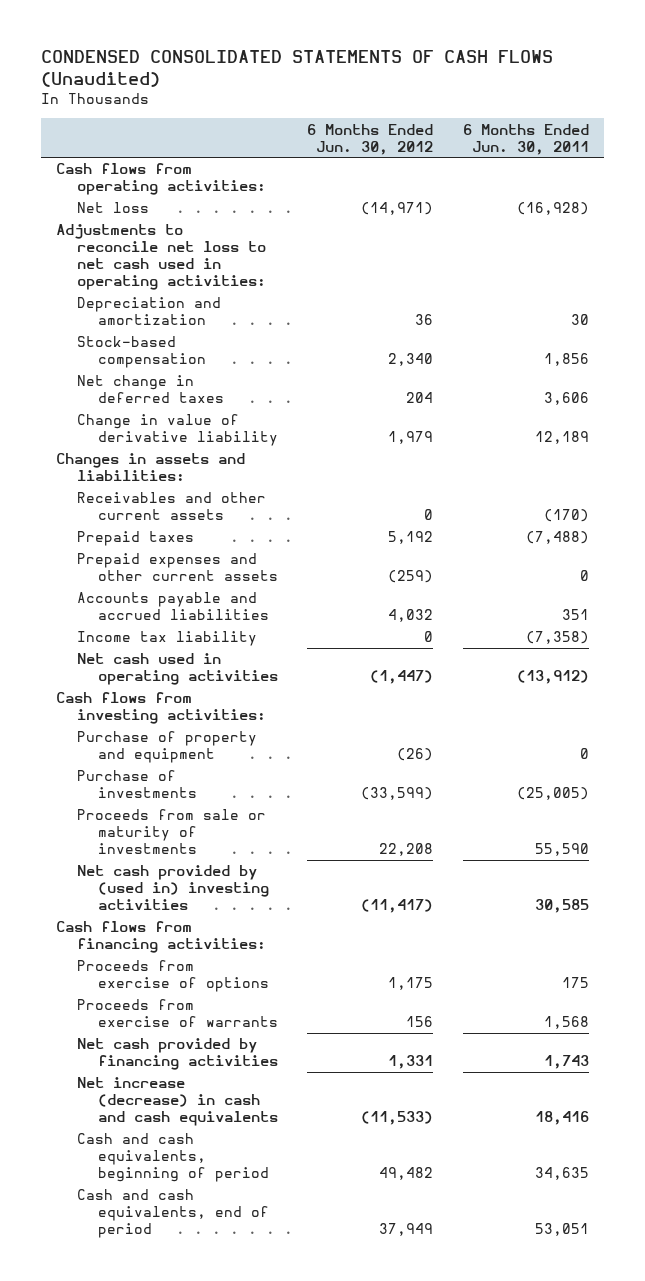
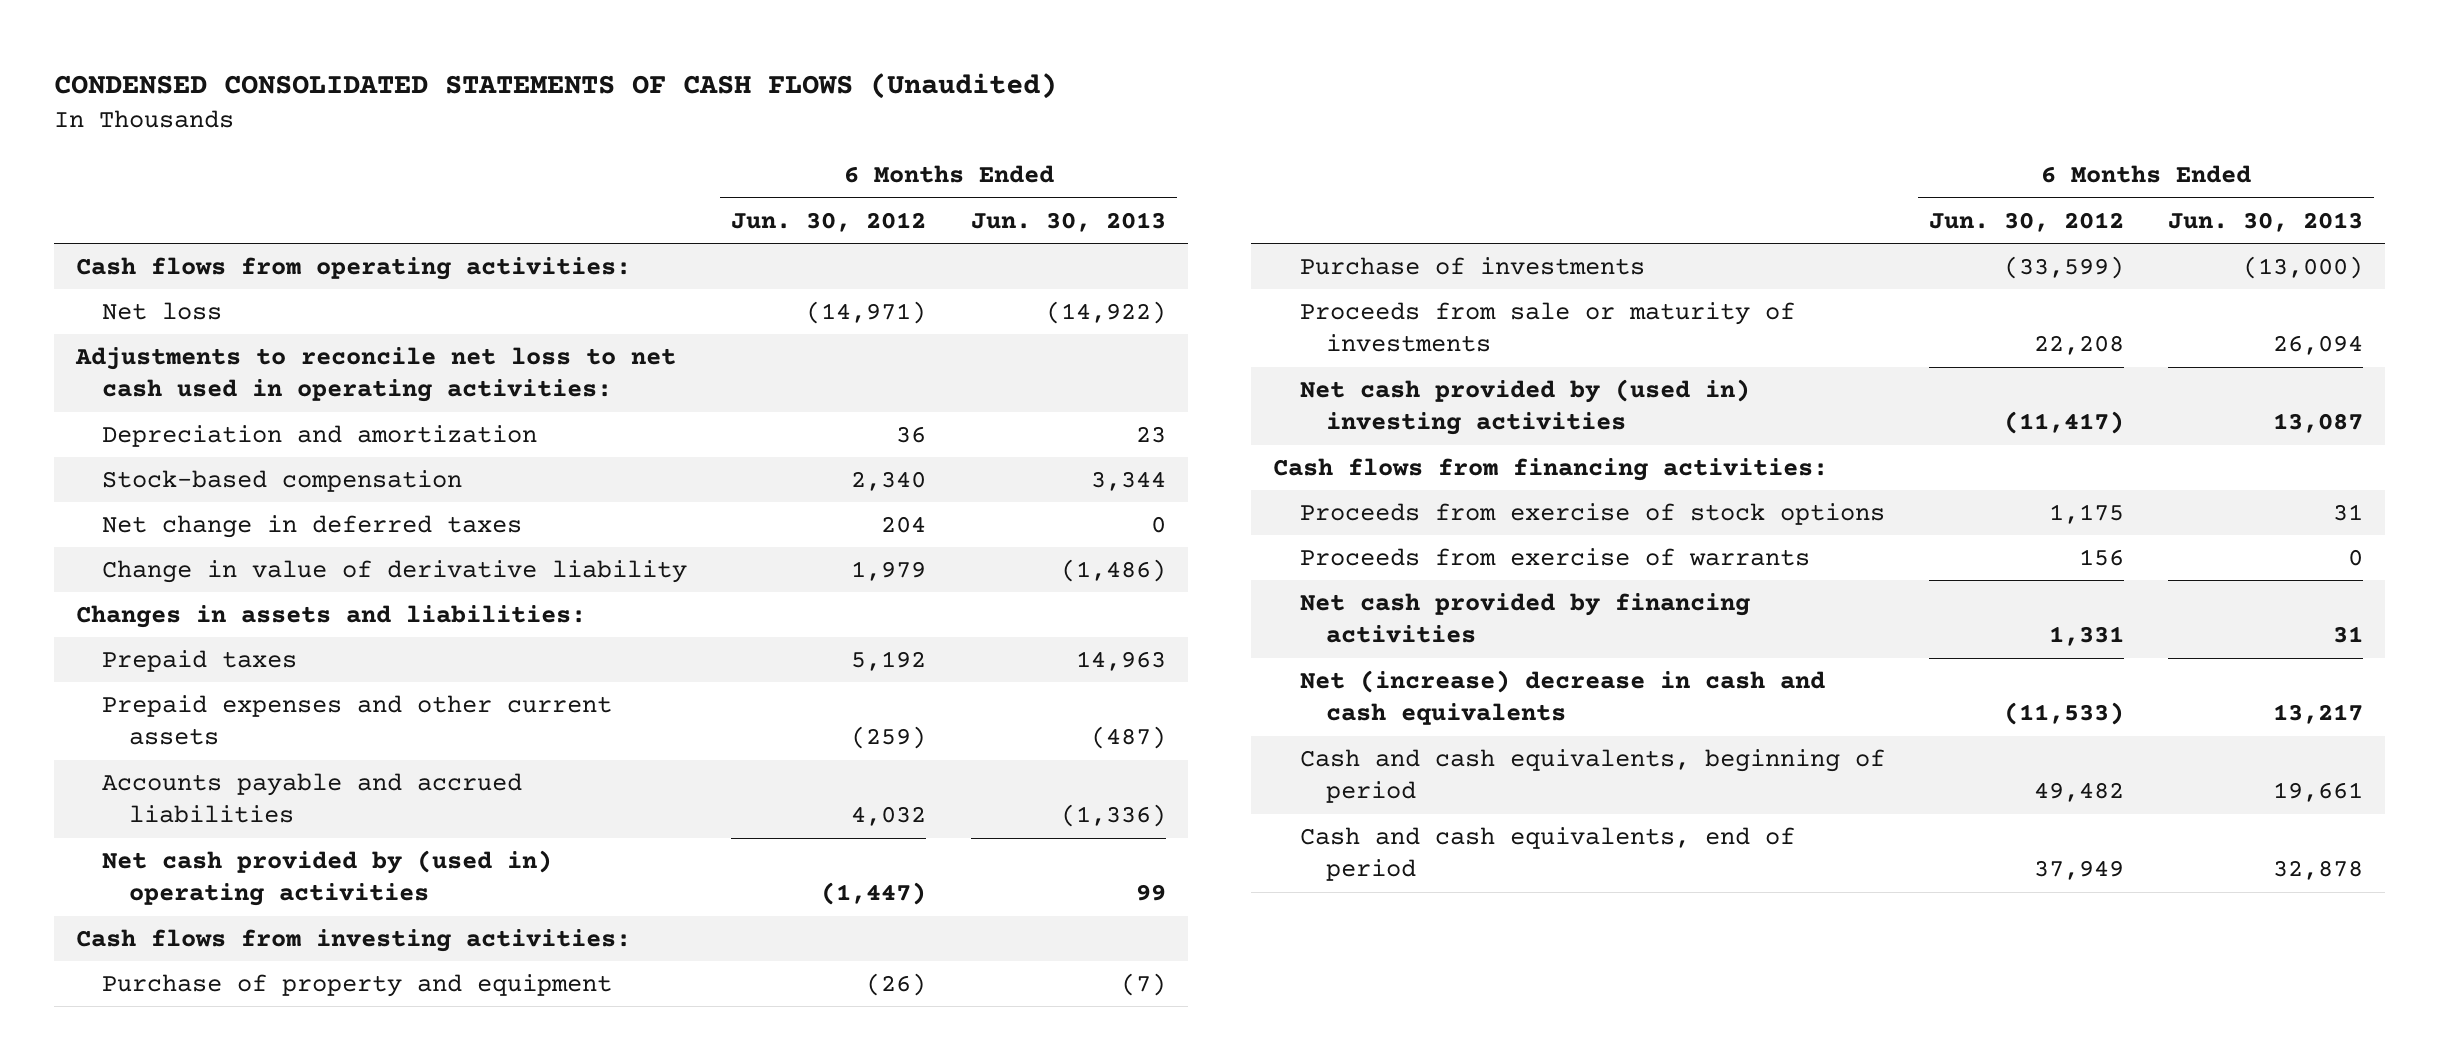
[462,123,589,155] 6 Months Ended Jun. 30, 2011 -> none
none -> [970,211,1166,232] Jun. 30, 2013
[76,492,266,521] Receivables and other current assets -> none
[76,631,257,647] Income tax liability -> none
[76,653,279,686] Net cash used in operating activities -> [102,850,553,907] Net cash provided by (used in) operating activities
[76,960,270,993] Proceeds from exercise of options -> [1299,503,1885,526] Proceeds from exercise of stock options
[76,1077,279,1127] Net increase (decrease) in cash and cash equivalents -> [1299,670,1825,726] Net (increase) decrease in cash and cash equivalents

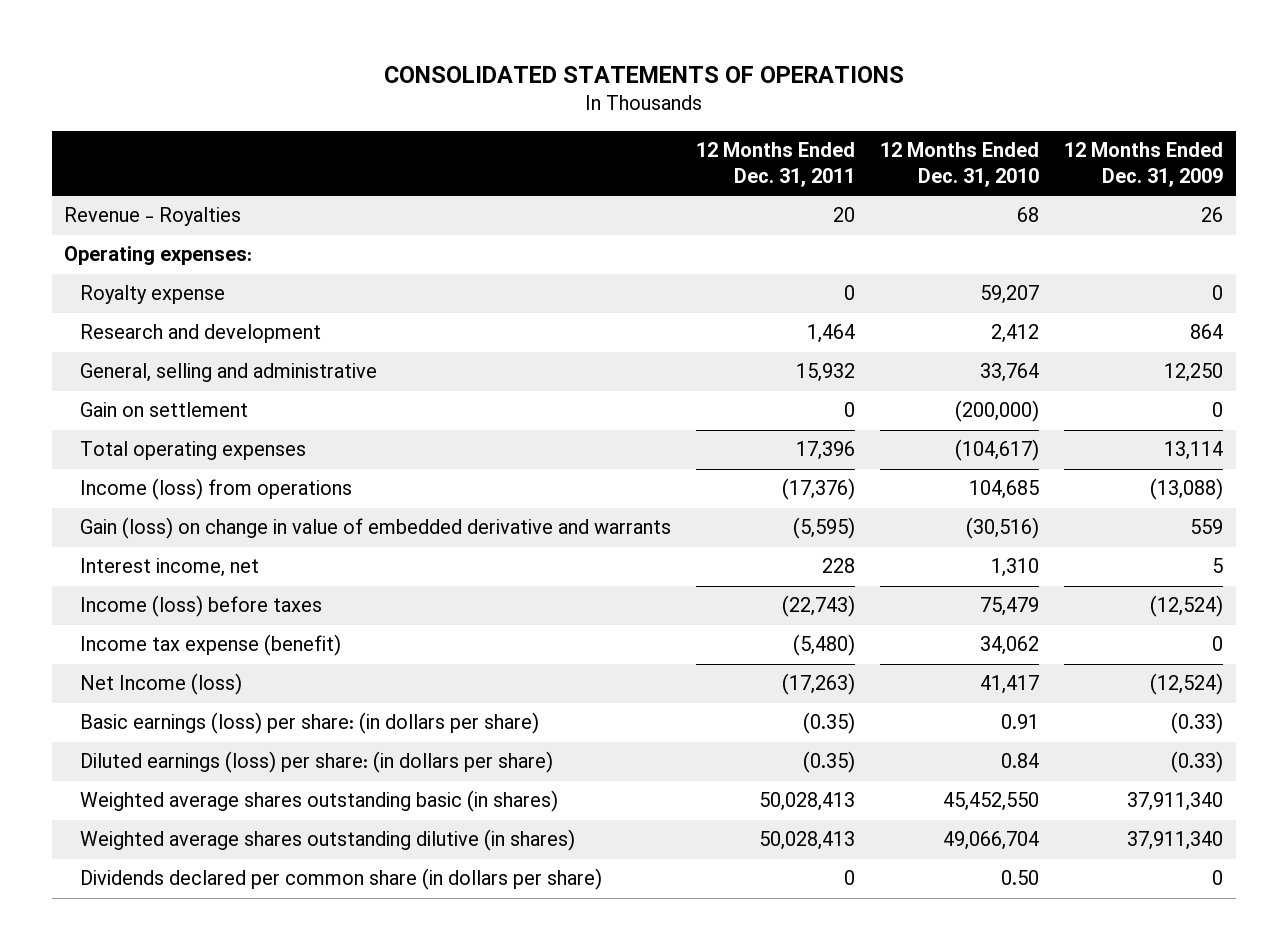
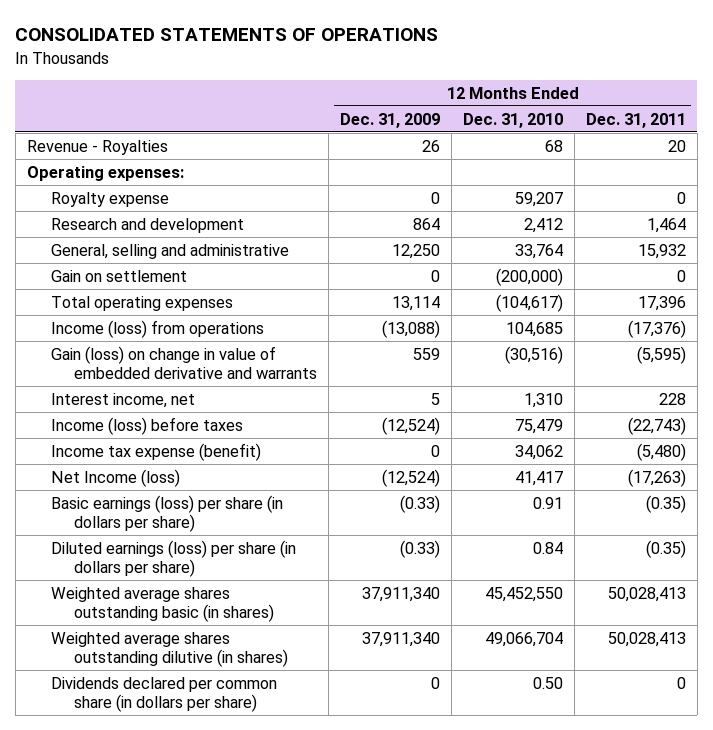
[80,712,540,735] Basic earnings (loss) per share: (in dollars per share) -> [50,494,283,533] Basic earnings (loss) per share (in dollars per share)
[80,751,554,774] Diluted earnings (loss) per share: (in dollars per share) -> [50,539,296,578] Diluted earnings (loss) per share (in dollars per share)

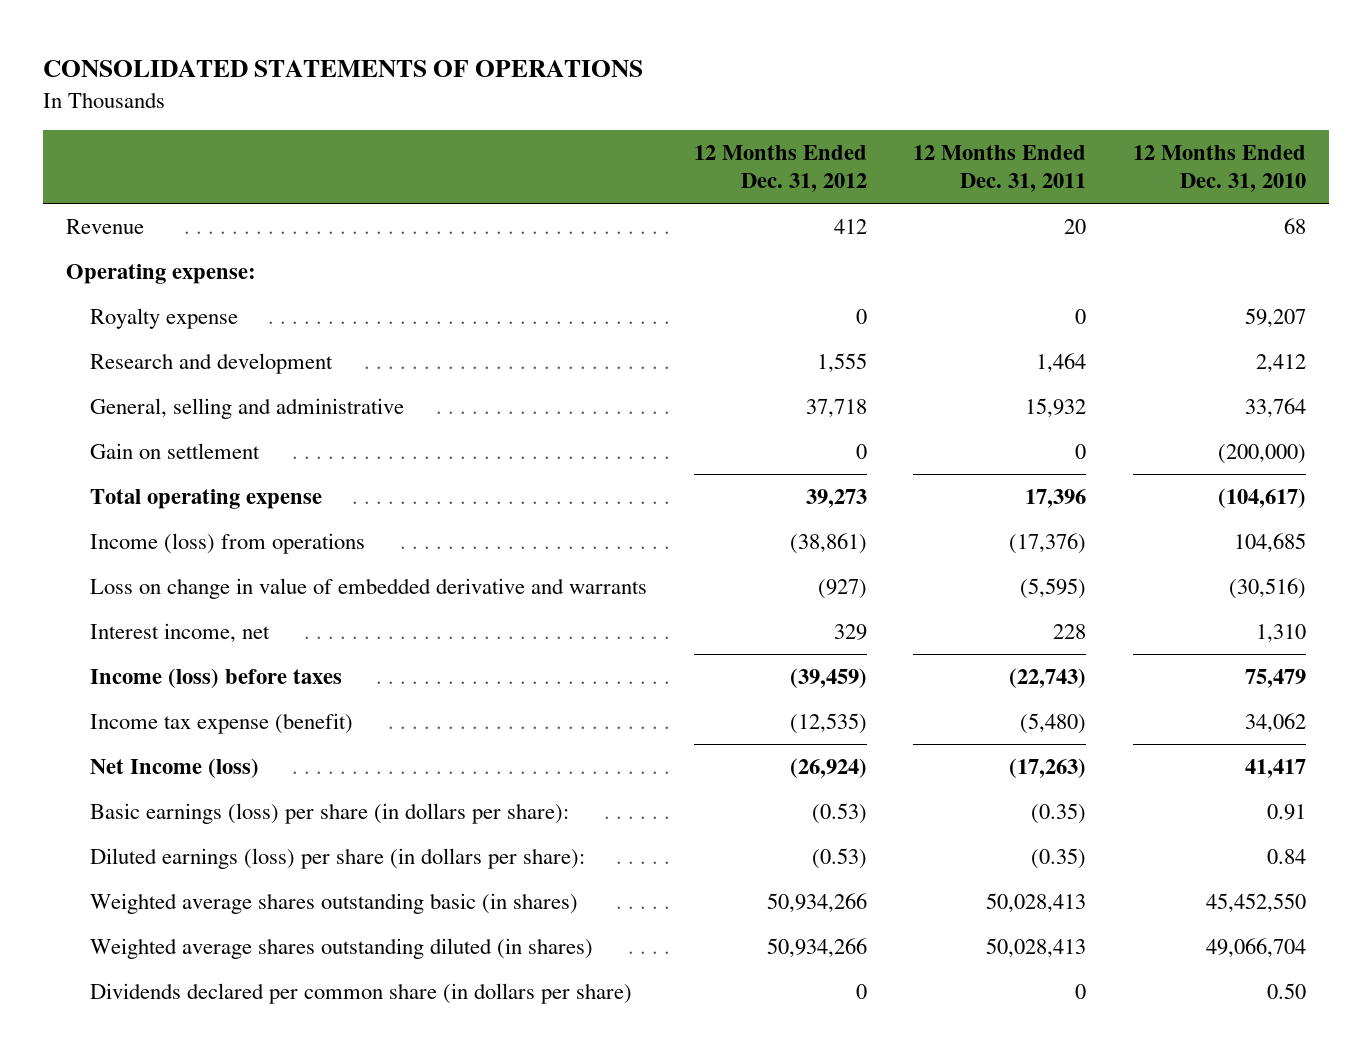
[340,112,441,128] Dec. 31, 2009 -> none
none -> [693,144,867,192] 12 Months Ended Dec. 31, 2012
[26,139,168,155] Revenue - Royalties -> [65,218,144,234] Revenue
[26,165,184,181] Operating expenses: -> [65,263,256,284] Operating expense:
[50,295,233,311] Total operating expenses -> [90,488,323,509] Total operating expense
[50,345,318,380] Gain (loss) on change in value of embedded derivative and warrants -> [90,577,648,599] Loss on change in value of embedded derivative and warrants
[50,494,283,533] Basic earnings (loss) per share (in dollars per share) -> [90,802,570,824] Basic earnings (loss) per share (in dollars per share):
[50,539,296,578] Diluted earnings (loss) per share (in dollars per share) -> [90,847,586,869] Diluted earnings (loss) per share (in dollars per share):
[50,631,289,668] Weighted average shares outstanding dilutive (in shares) -> [90,937,594,959] Weighted average shares outstanding diluted (in shares)

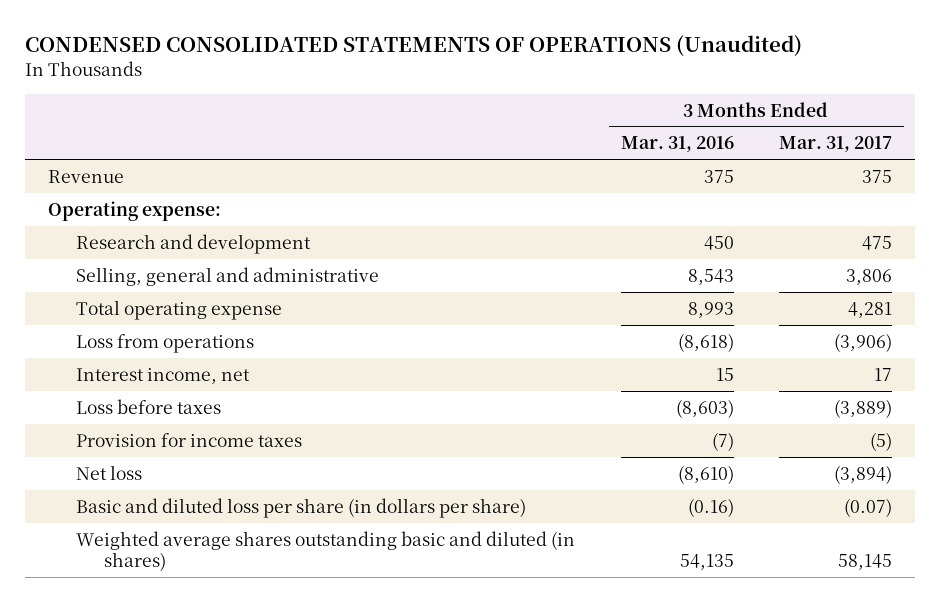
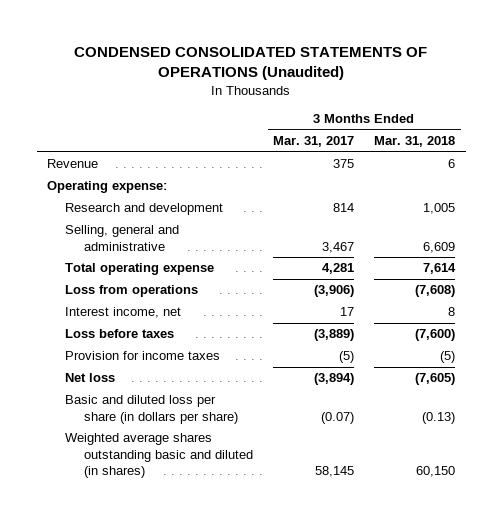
[620,136,734,153] Mar. 31, 2016 -> none
none -> [374,136,456,148] Mar. 31, 2018
[862,235,893,250] 475 -> [333,203,355,213] 814
[846,268,893,285] 3,806 -> [322,241,355,253] 3,467

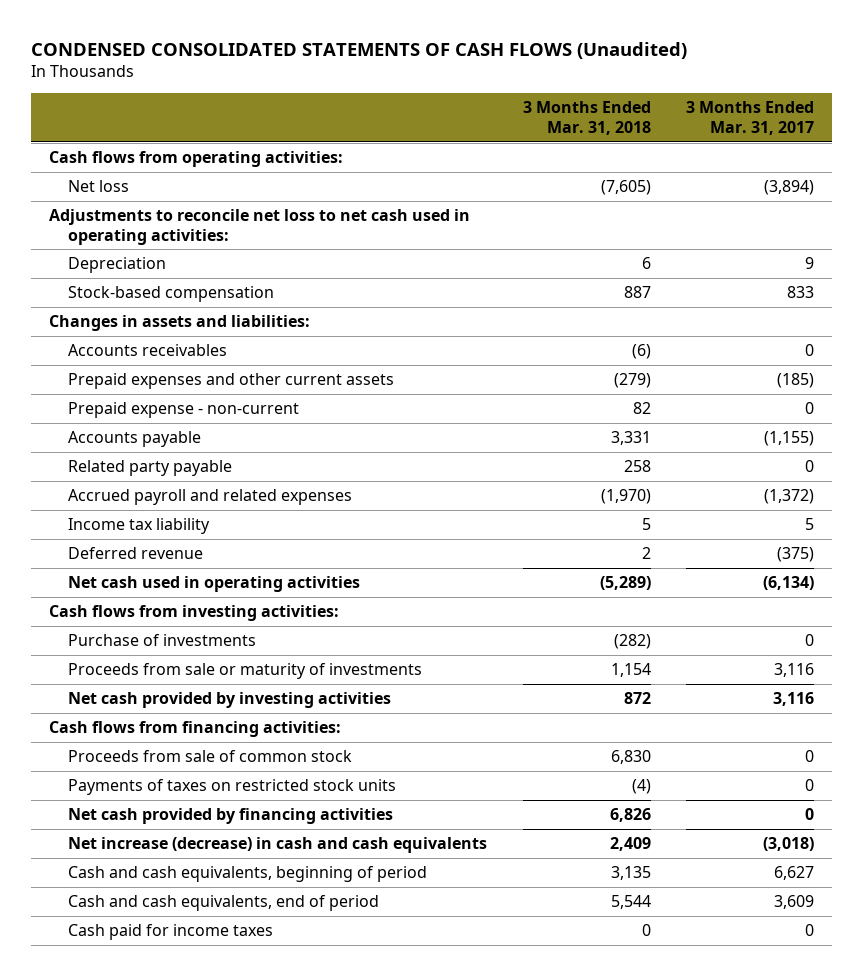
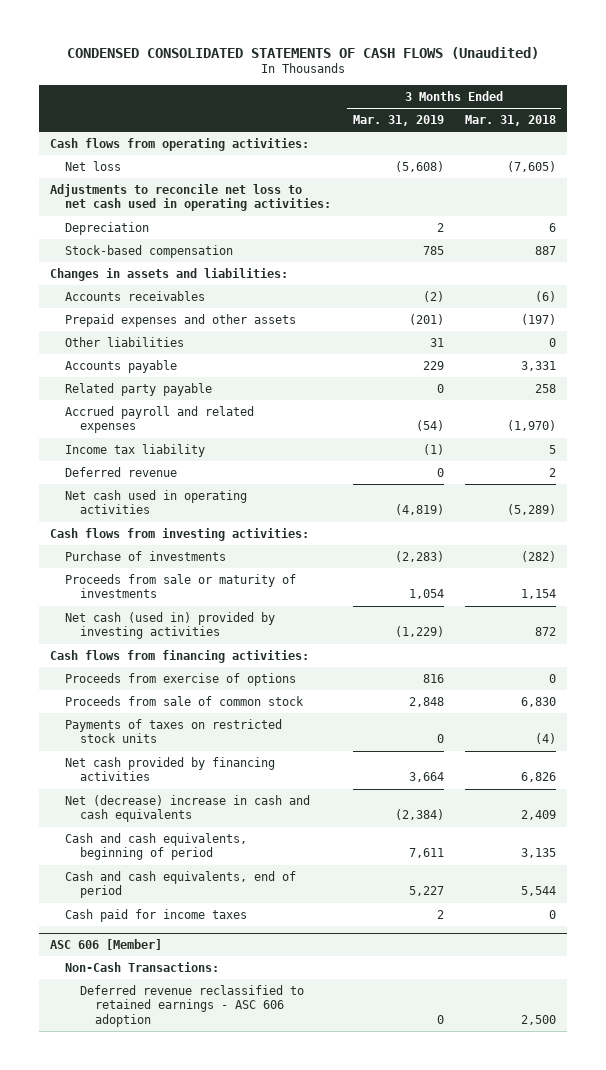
[685,101,814,136] 3 Months Ended Mar. 31, 2017 -> none
none -> [352,114,444,126] Mar. 31, 2019
[68,402,300,419] Prepaid expense - non-current -> none
[68,373,395,390] Prepaid expenses and other current assets -> [65,313,297,327] Prepaid expenses and other assets
[613,373,651,389] (279) -> [520,313,556,325] (197)
none -> [65,336,185,347] Other liabilities
[68,692,392,709] Net cash provided by investing activities -> [65,611,276,640] Net cash (used in) provided by investing activities
none -> [65,672,297,686] Proceeds from exercise of options
[68,837,488,854] Net increase (decrease) in cash and cash equivalents -> [65,794,311,823] Net (decrease) increase in cash and cash equivalents
none -> [50,939,163,951] ASC 606 [Member]
none -> [65,961,220,972] Non-Cash Transactions:
none -> [80,984,305,1027] Deferred revenue reclassified to retained earnings - ASC 606 adoption

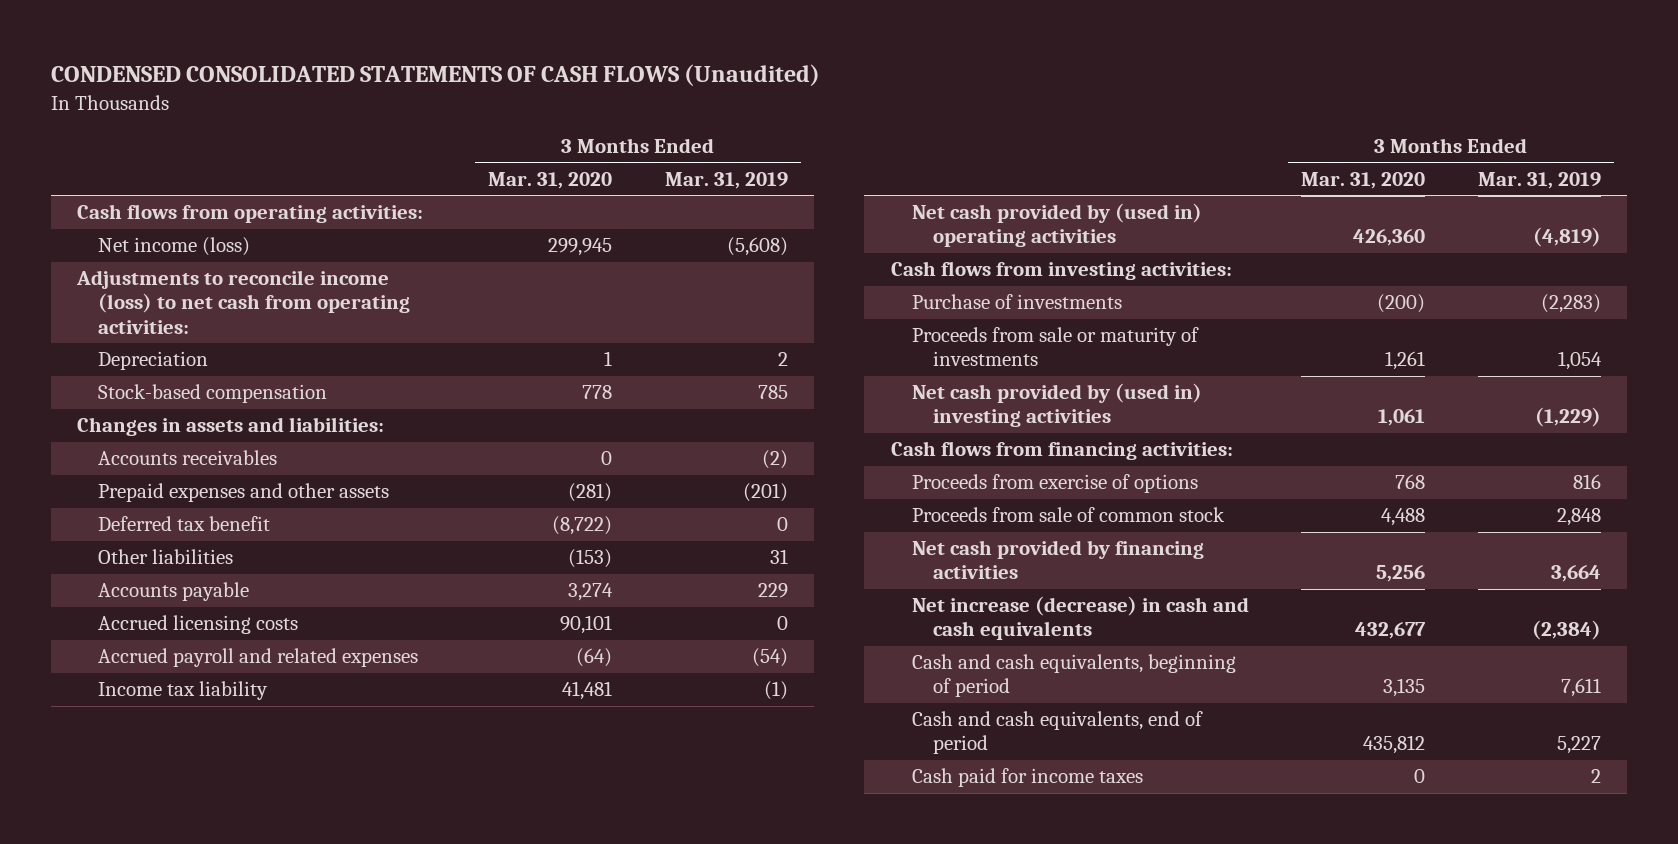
[464,114,556,126] Mar. 31, 2018 -> none
none -> [487,171,612,189] Mar. 31, 2020
[65,160,122,171] Net loss -> [98,237,251,257] Net income (loss)
[50,183,332,212] Adjustments to reconcile net loss to net cash used in operating activities: -> [76,270,411,334] Adjustments to reconcile income (loss) to net cash from operating activities:
none -> [98,516,271,532] Deferred tax benefit
[65,382,213,396] Related party payable -> none
none -> [98,615,299,635] Accrued licensing costs
[65,466,178,477] Deferred revenue -> none
[65,489,248,515] Net cash used in operating activities -> [911,203,1202,248] Net cash provided by (used in) operating activities
[65,611,276,640] Net cash (used in) provided by investing activities -> [911,383,1202,428] Net cash provided by (used in) investing activities
[65,718,283,744] Payments of taxes on restricted stock units -> none
[65,794,311,823] Net (decrease) increase in cash and cash equivalents -> [911,596,1249,641] Net increase (decrease) in cash and cash equivalents
[50,939,163,951] ASC 606 [Member] -> none
[65,961,220,972] Non-Cash Transactions: -> none
[80,984,305,1027] Deferred revenue reclassified to retained earnings - ASC 606 adoption -> none

